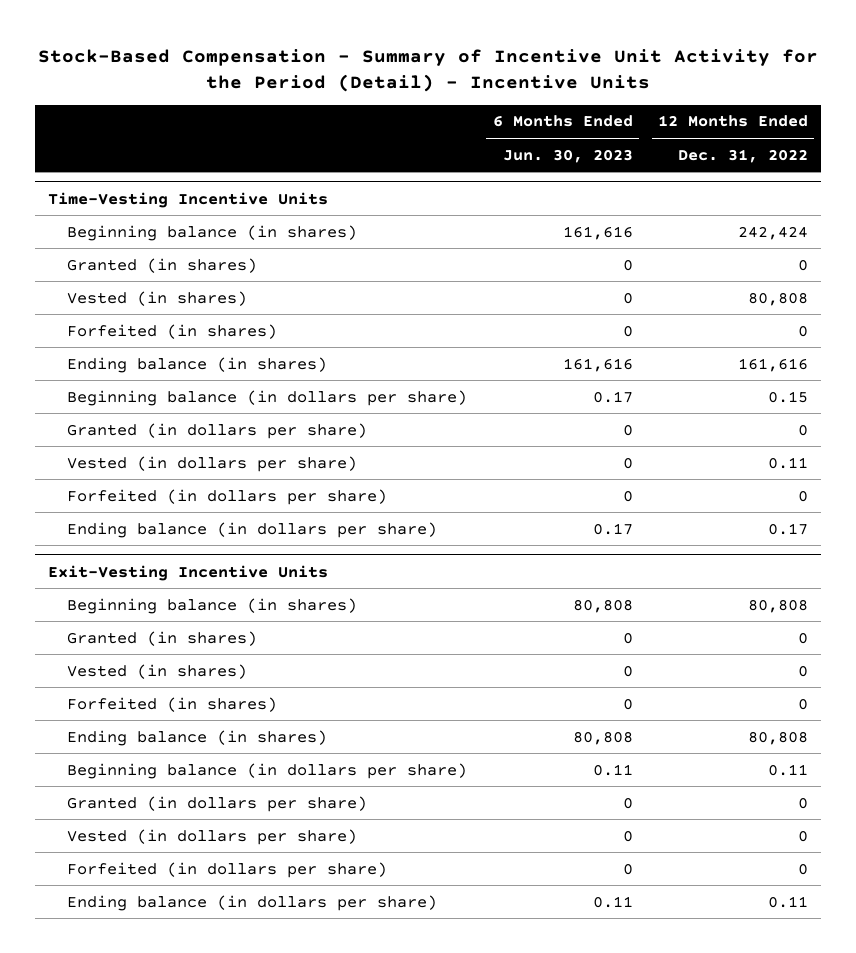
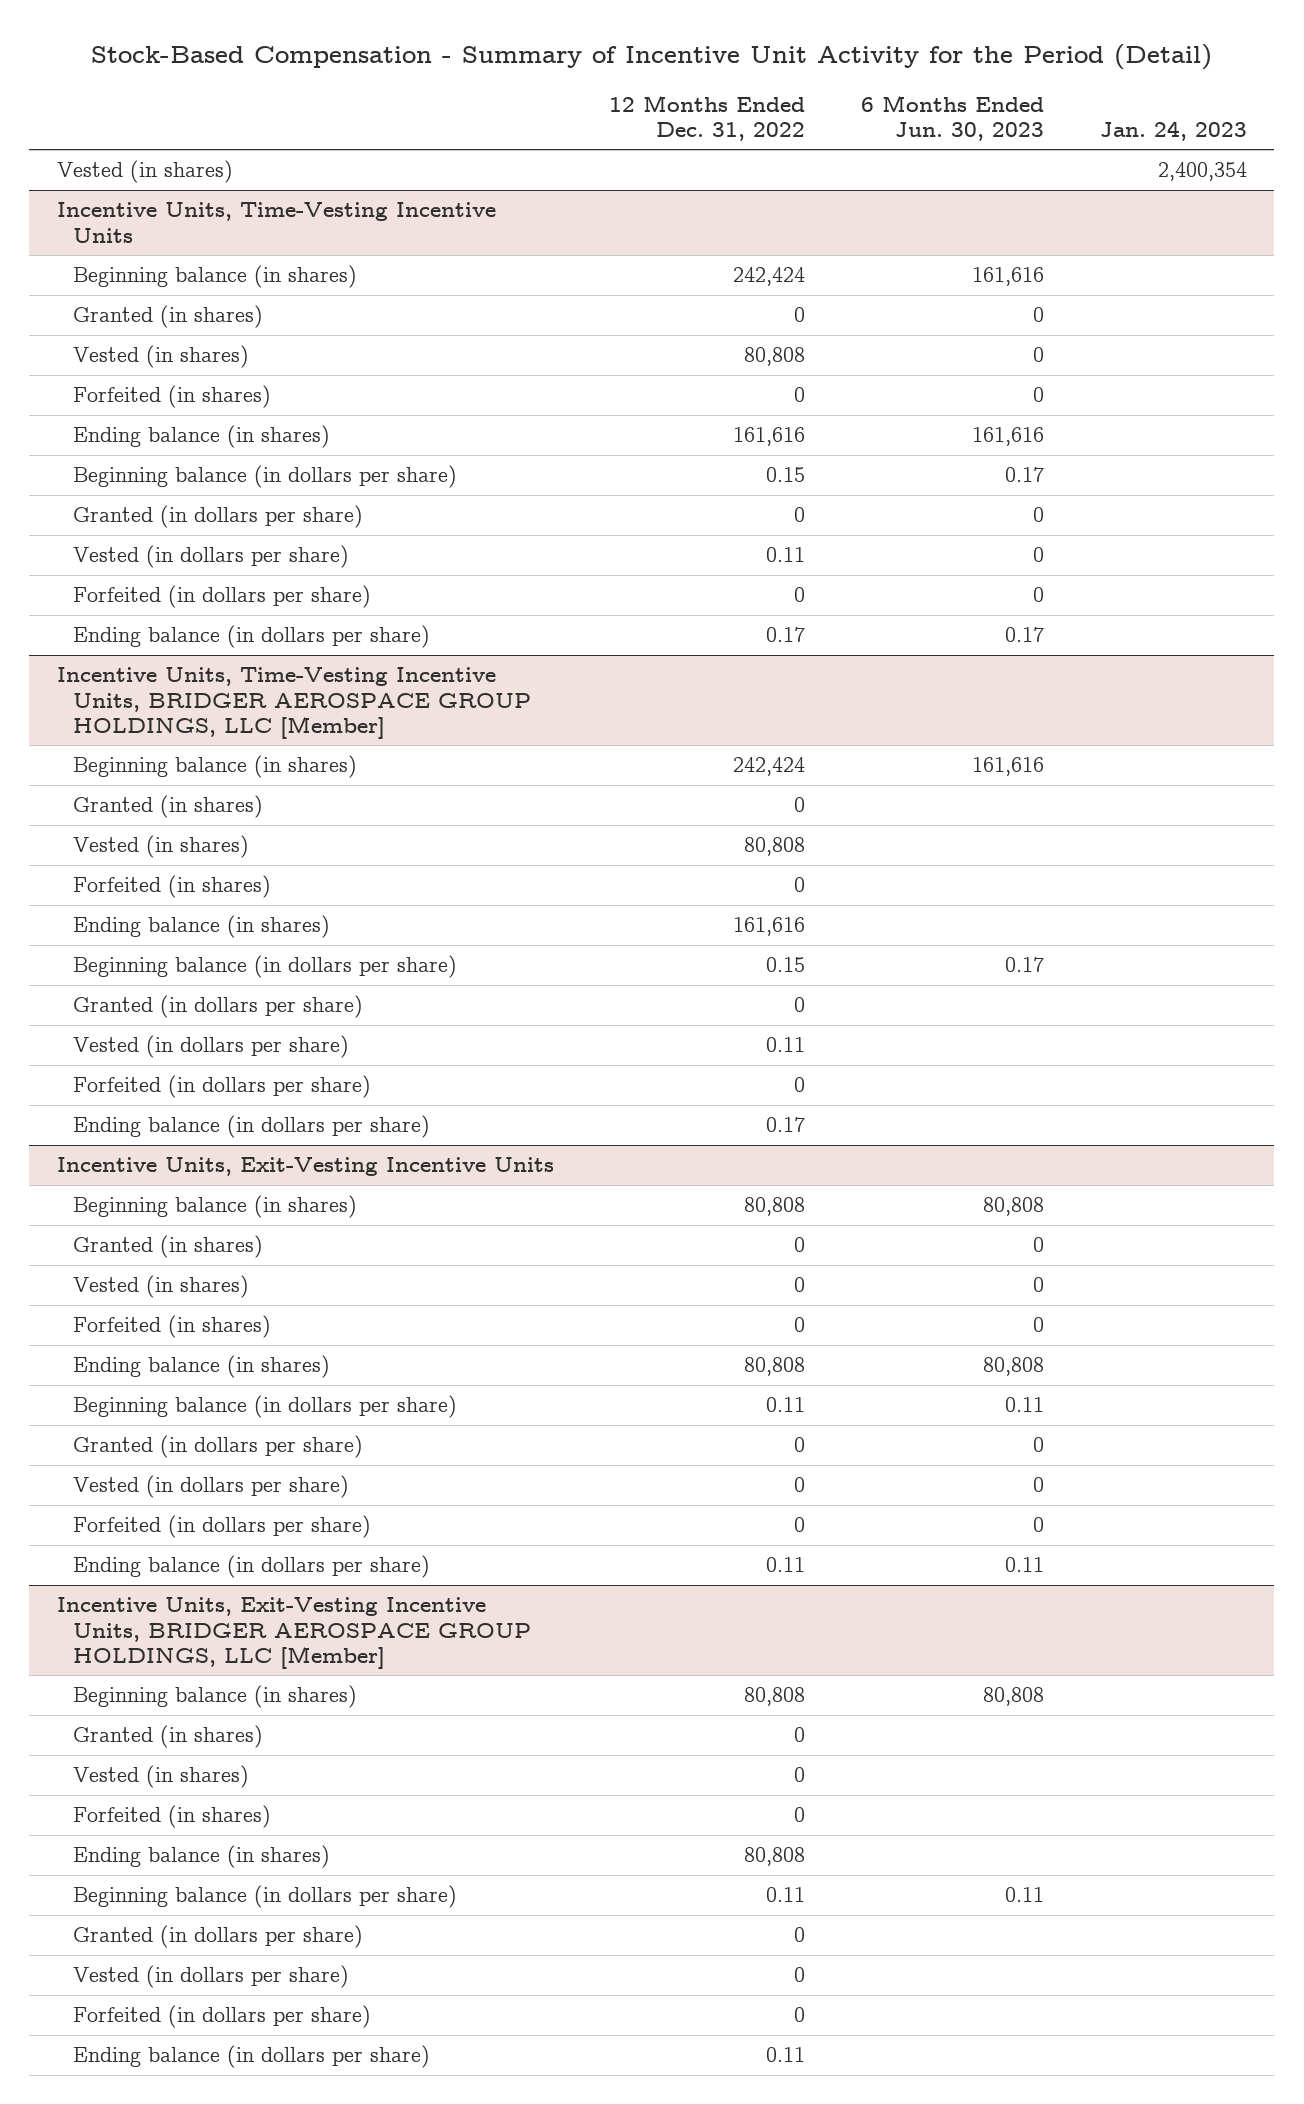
[37,48,818,92] Stock-Based Compensation - Summary of Incentive Unit Activity for the Period (Detail) - Incentive Units -> [90,43,1212,70] Stock-Based Compensation - Summary of Incentive Unit Activity for the Period (Detail)
none -> [1099,120,1247,141] Jan. 24, 2023
none -> [56,160,233,184] Vested (in shares)
[47,191,328,208] Time-Vesting Incentive Units -> [56,202,496,243] Incentive Units, Time-Vesting Incentive Units
none -> [56,667,531,739] Incentive Units, Time-Vesting Incentive Units, BRIDGER AEROSPACE GROUP HOLDINGS, LLC [Member]
none -> [72,755,357,779] Beginning balance (in shares)
none -> [72,795,263,819] Granted (in shares)
none -> [72,835,249,859] Vested (in shares)
none -> [72,875,271,899] Forfeited (in shares)
none -> [72,915,330,939] Ending balance (in shares)
none -> [72,955,457,979] Beginning balance (in dollars per share)
none -> [72,995,363,1019] Granted (in dollars per share)
none -> [72,1035,349,1059] Vested (in dollars per share)
none -> [72,1075,371,1099] Forfeited (in dollars per share)
none -> [72,1115,430,1139] Ending balance (in dollars per share)
[47,564,328,581] Exit-Vesting Incentive Units -> [56,1157,554,1177] Incentive Units, Exit-Vesting Incentive Units
none -> [56,1597,531,1669] Incentive Units, Exit-Vesting Incentive Units, BRIDGER AEROSPACE GROUP HOLDINGS, LLC [Member]
none -> [72,1685,357,1709] Beginning balance (in shares)
none -> [72,1725,263,1749] Granted (in shares)
none -> [72,1765,249,1789] Vested (in shares)
none -> [72,1805,271,1829] Forfeited (in shares)
none -> [72,1845,330,1869] Ending balance (in shares)
none -> [72,1885,457,1909] Beginning balance (in dollars per share)
none -> [72,1925,363,1949] Granted (in dollars per share)
none -> [72,1965,349,1989] Vested (in dollars per share)
none -> [72,2005,371,2029] Forfeited (in dollars per share)
none -> [72,2045,430,2069] Ending balance (in dollars per share)

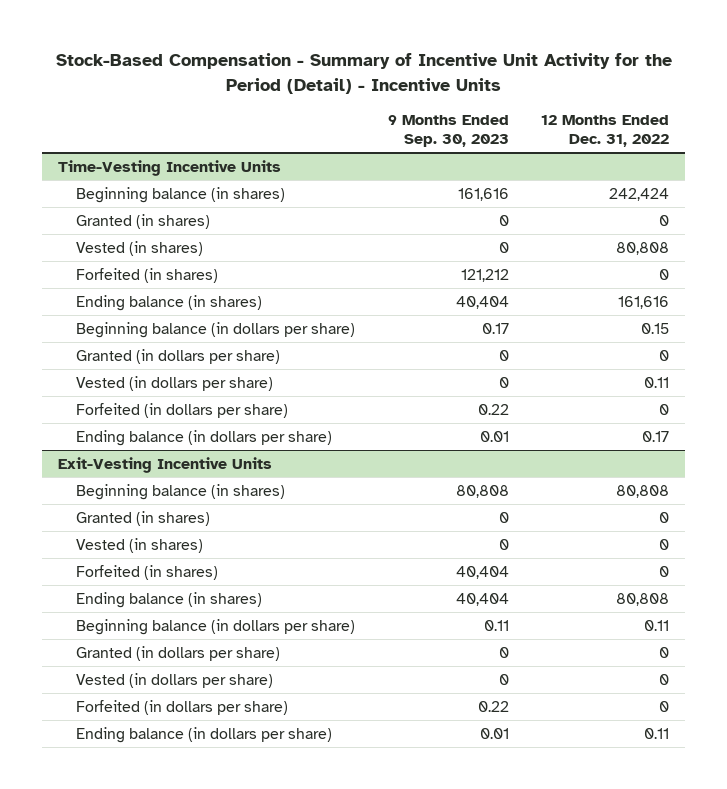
[90,43,1212,70] Stock-Based Compensation - Summary of Incentive Unit Activity for the Period (Detail) -> [55,53,672,94] Stock-Based Compensation - Summary of Incentive Unit Activity for the Period (Detail) - Incentive Units
[861,94,1045,141] 6 Months Ended Jun. 30, 2023 -> none
[1099,120,1247,141] Jan. 24, 2023 -> none
none -> [387,115,509,148] 9 Months Ended Sep. 30, 2023
[56,160,233,184] Vested (in shares) -> none
[72,265,357,289] Beginning balance (in shares) -> none
[72,305,263,329] Granted (in shares) -> none
[72,345,249,369] Vested (in shares) -> none
[72,385,271,409] Forfeited (in shares) -> none
[72,425,330,449] Ending balance (in shares) -> none
[72,465,457,489] Beginning balance (in dollars per share) -> none
[72,505,363,529] Granted (in dollars per share) -> none
[72,545,349,569] Vested (in dollars per share) -> none
[72,585,371,609] Forfeited (in dollars per share) -> none
[72,625,430,649] Ending balance (in dollars per share) -> none
[56,667,531,739] Incentive Units, Time-Vesting Incentive Units, BRIDGER AEROSPACE GROUP HOLDINGS, LLC [Member] -> none
[56,202,496,243] Incentive Units, Time-Vesting Incentive Units -> [58,159,282,176] Time-Vesting Incentive Units
[72,1195,357,1219] Beginning balance (in shares) -> none
[72,1235,263,1259] Granted (in shares) -> none
[72,1275,249,1299] Vested (in shares) -> none
[72,1315,271,1339] Forfeited (in shares) -> none
[72,1355,330,1379] Ending balance (in shares) -> none
[72,1395,457,1419] Beginning balance (in dollars per share) -> none
[72,1435,363,1459] Granted (in dollars per share) -> none
[72,1475,349,1499] Vested (in dollars per share) -> none
[72,1515,371,1539] Forfeited (in dollars per share) -> none
[72,1555,430,1579] Ending balance (in dollars per share) -> none
[56,1597,531,1669] Incentive Units, Exit-Vesting Incentive Units, BRIDGER AEROSPACE GROUP HOLDINGS, LLC [Member] -> none
[56,1157,554,1177] Incentive Units, Exit-Vesting Incentive Units -> [58,456,273,473] Exit-Vesting Incentive Units

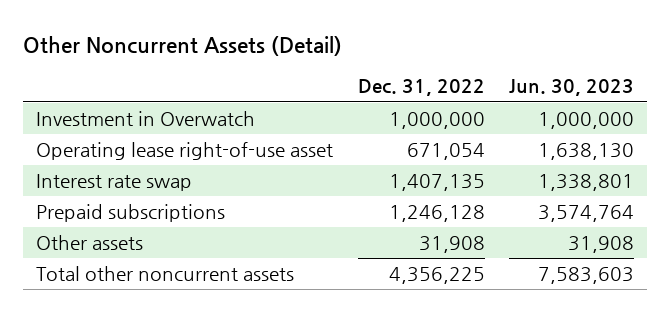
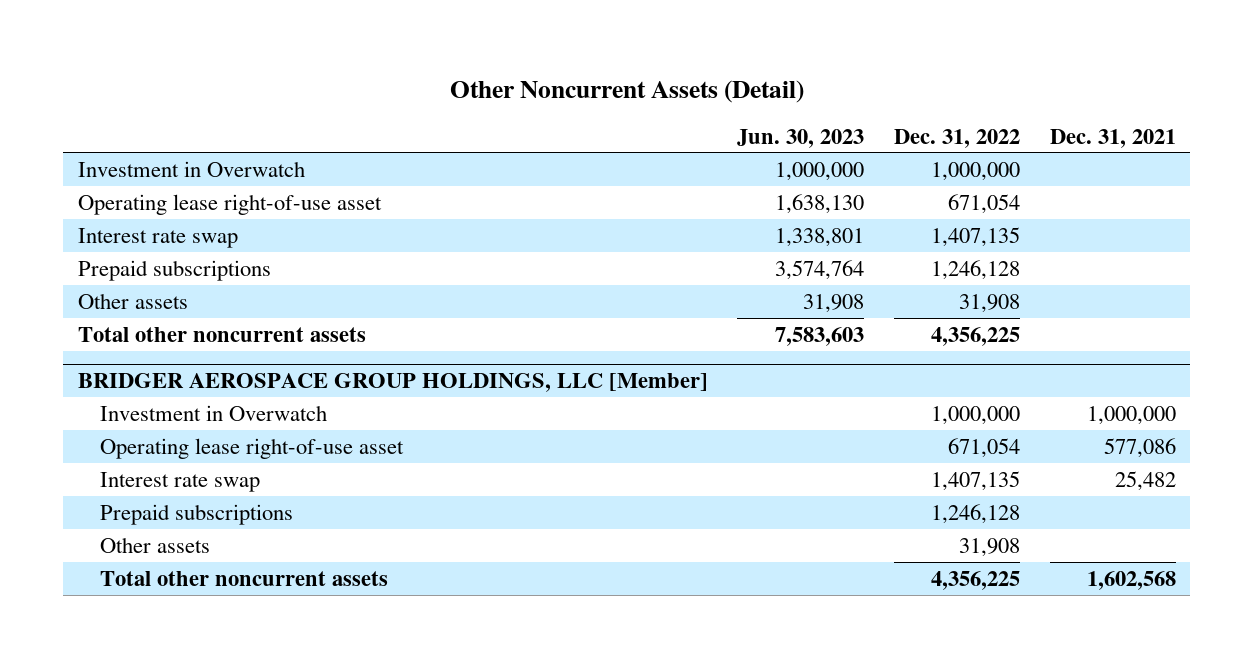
none -> [1049,128,1176,148] Dec. 31, 2021
none -> [77,372,708,392] BRIDGER AEROSPACE GROUP HOLDINGS, LLC [Member]
none -> [100,404,328,421] Investment in Overwatch
none -> [100,437,405,459] Operating lease right-of-use asset
none -> [100,471,261,492] Interest rate swap
none -> [100,503,294,525] Prepaid subscriptions
none -> [100,536,211,553] Other assets
none -> [100,570,389,586] Total other noncurrent assets

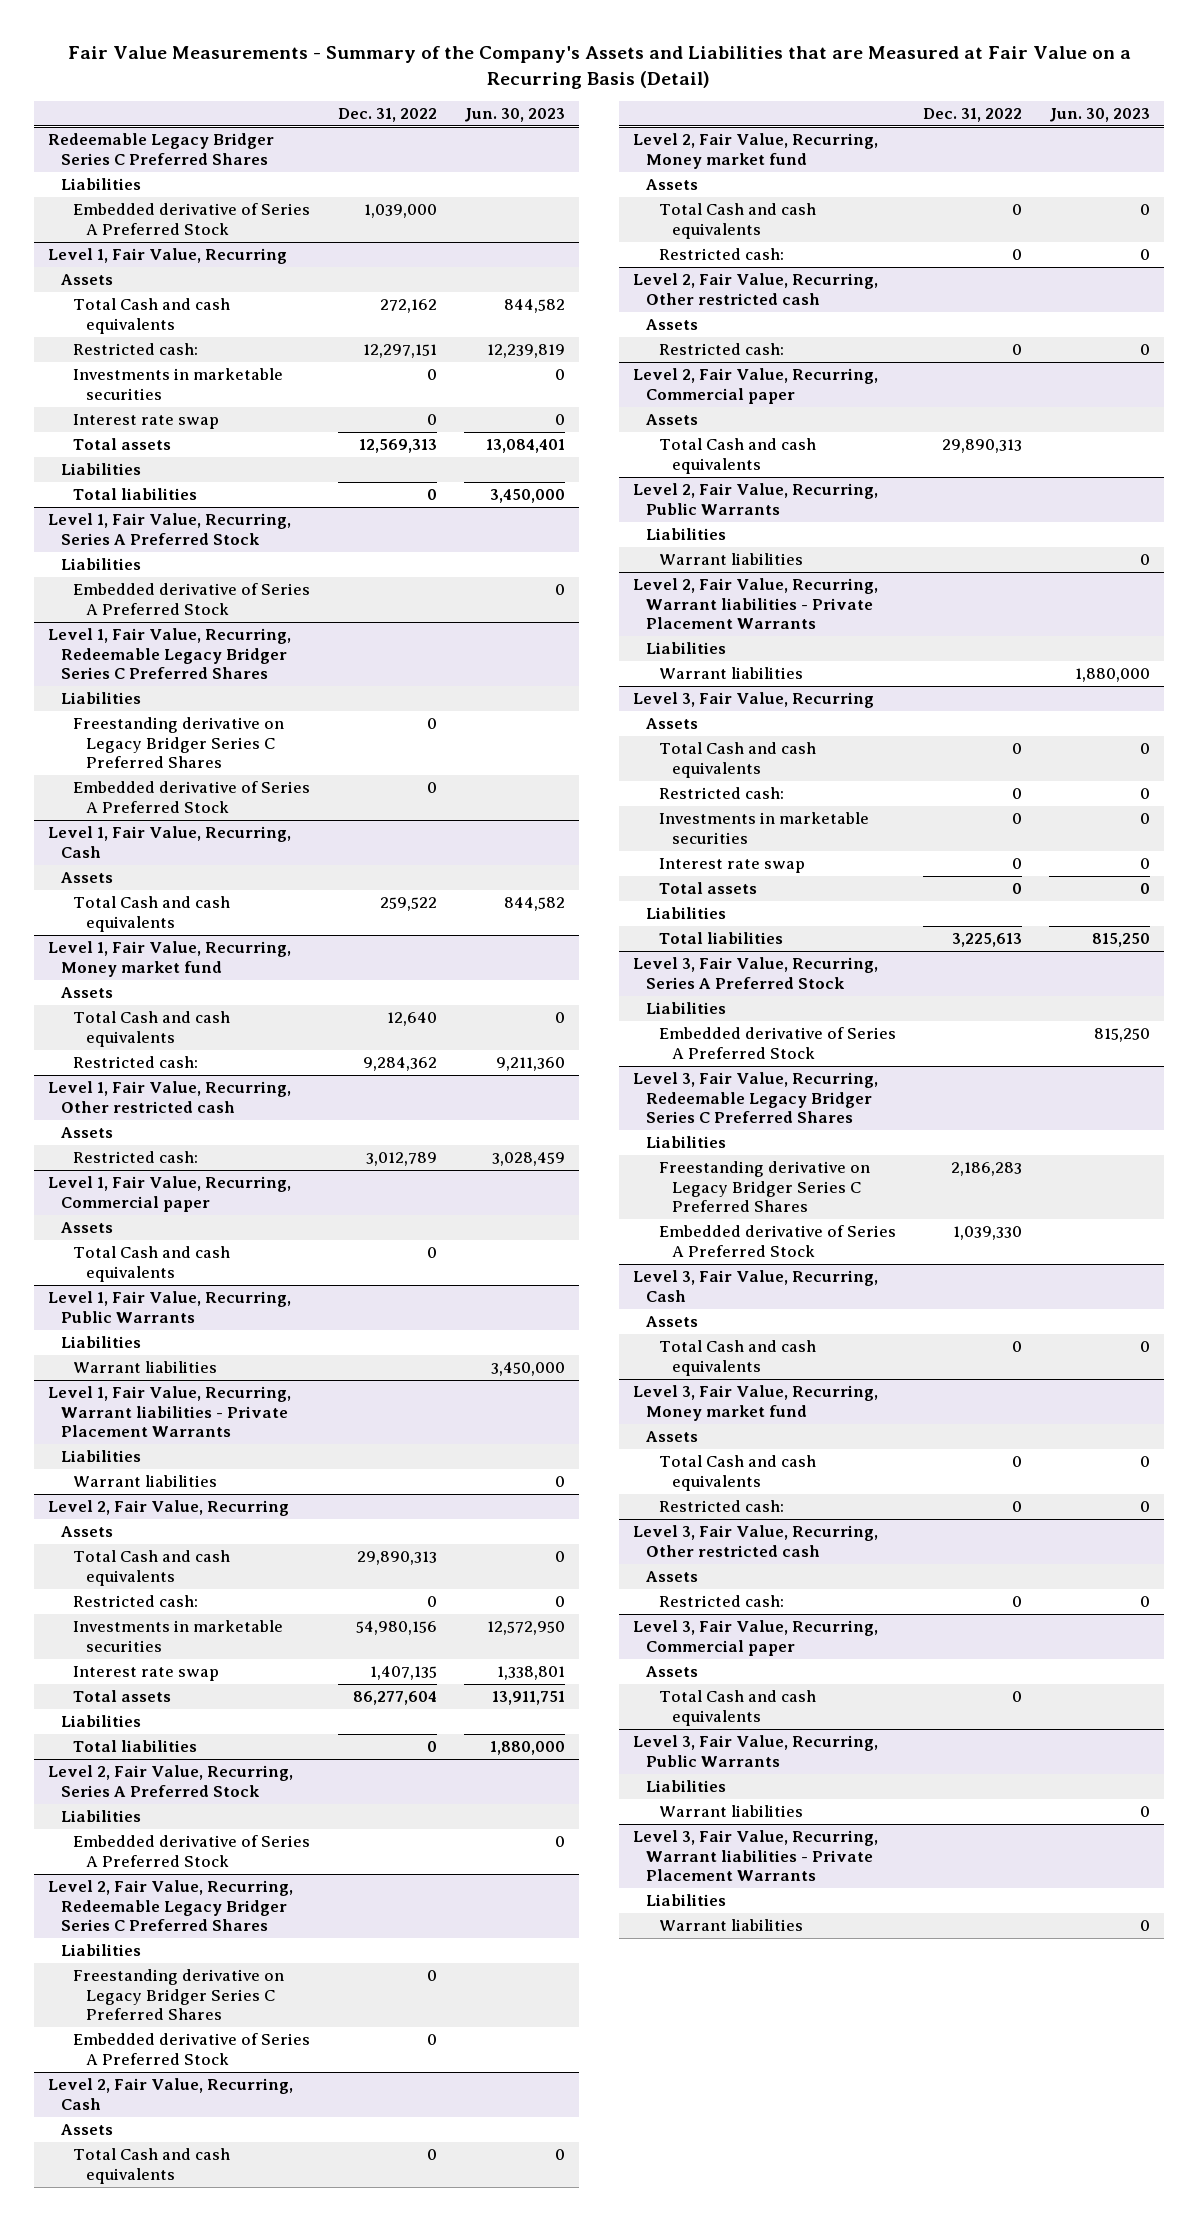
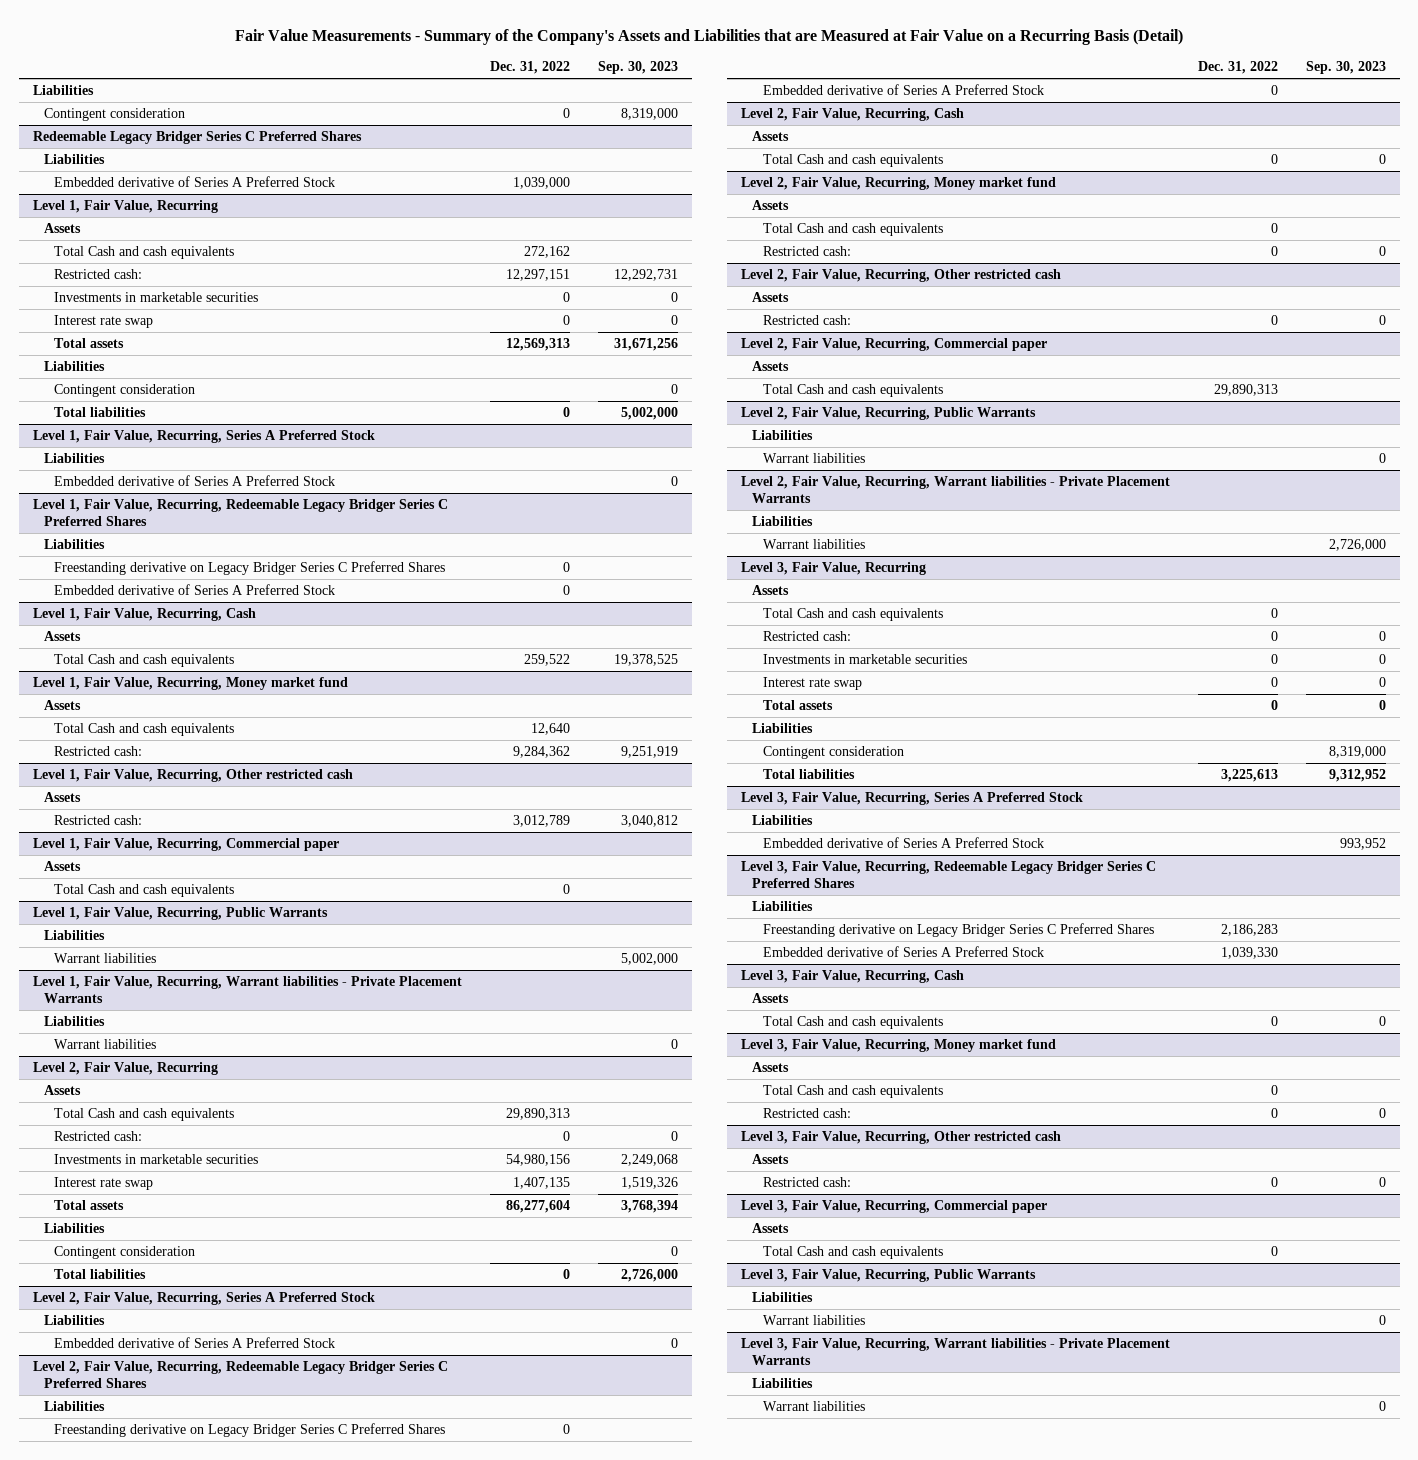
[463,108,565,123] Jun. 30, 2023 -> none
none -> [597,61,678,75] Sep. 30, 2023
none -> [32,85,94,96] Liabilities
none -> [43,108,185,122] Contingent consideration
none -> [54,384,196,398] Contingent consideration
none -> [54,1246,196,1260] Contingent consideration
none -> [762,746,904,760] Contingent consideration

